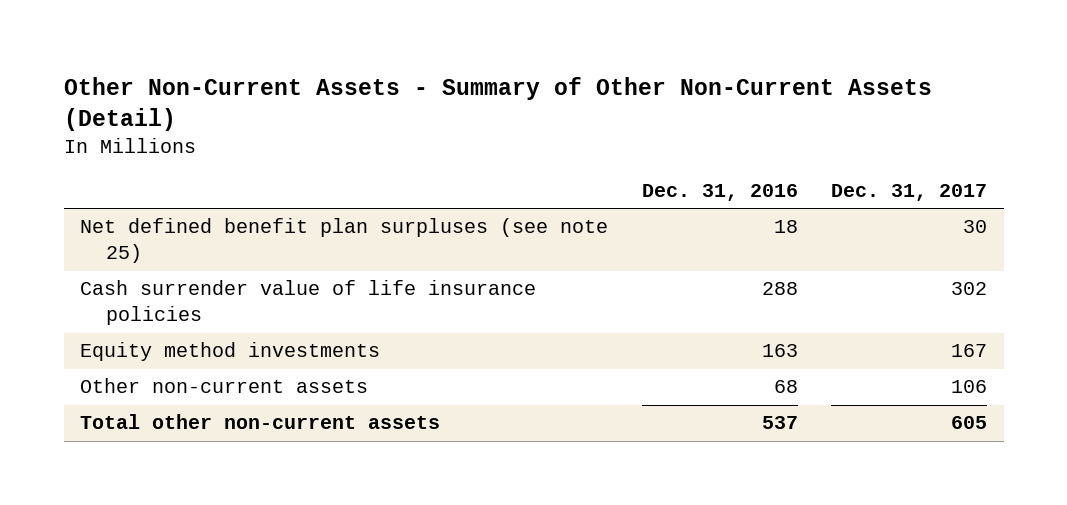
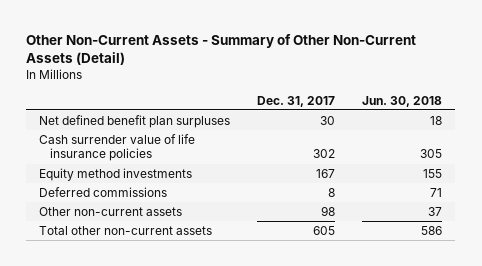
[641,184,798,202] Dec. 31, 2016 -> none
none -> [362,95,443,107] Jun. 30, 2018
[80,218,609,264] Net defined benefit plan surpluses (see note 25) -> [39,114,231,128] Net defined benefit plan surpluses
none -> [39,186,168,197] Deferred commissions
[950,380,987,394] 106 -> [321,205,336,216] 98

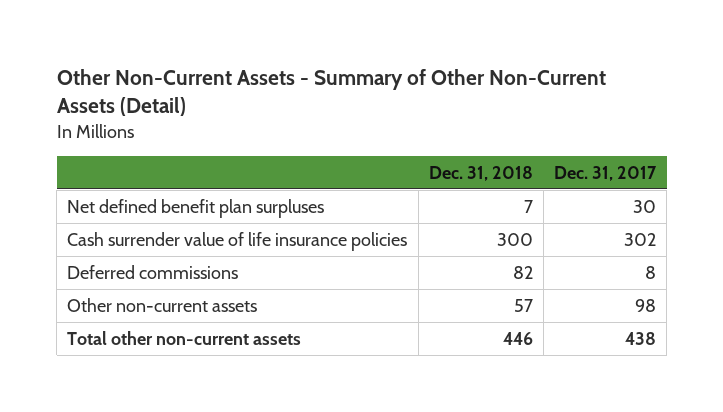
[362,95,443,107] Jun. 30, 2018 -> none
none -> [428,165,533,181] Dec. 31, 2018
[39,167,193,181] Equity method investments -> none
[313,225,336,235] 605 -> [625,331,657,345] 438

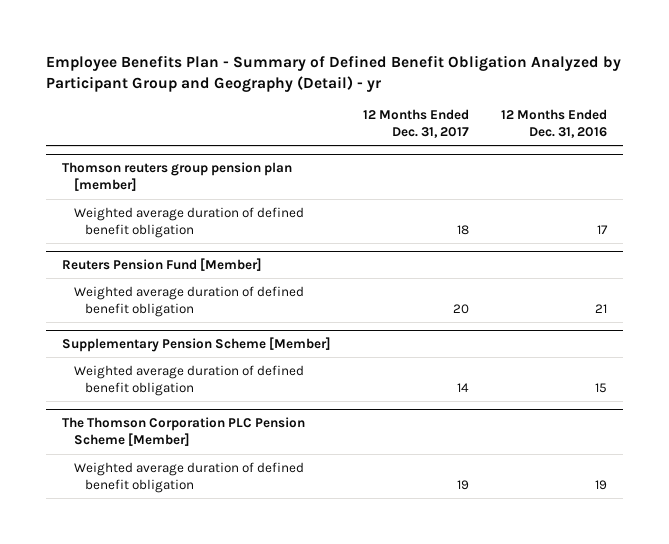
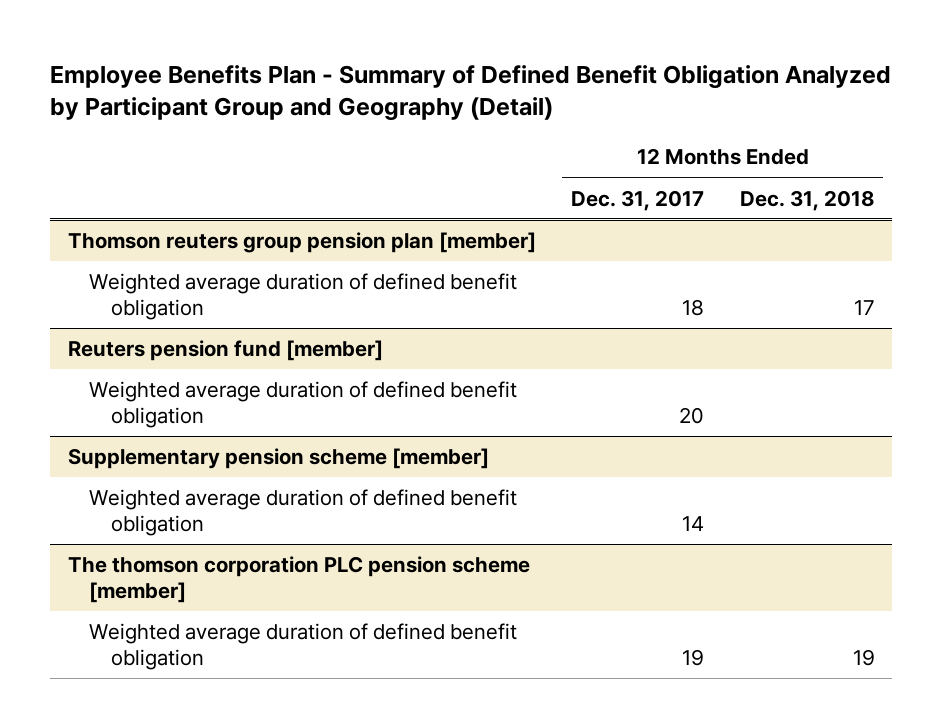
[46,55,622,92] Employee Benefits Plan - Summary of Defined Benefit Obligation Analyzed by Participant Group and Geography (Detail) - yr -> [49,64,891,122] Employee Benefits Plan - Summary of Defined Benefit Obligation Analyzed by Participant Group and Geography (Detail)
[500,108,607,138] 12 Months Ended Dec. 31, 2016 -> none
none -> [739,189,875,211] Dec. 31, 2018
[62,258,263,272] Reuters Pension Fund [Member] -> [67,340,383,362] Reuters pension fund [member]
[62,337,332,353] Supplementary Pension Scheme [Member] -> [67,448,489,470] Supplementary pension scheme [member]
[62,417,306,447] The Thomson Corporation PLC Pension Scheme [Member] -> [67,556,530,603] The thomson corporation PLC pension scheme [member]

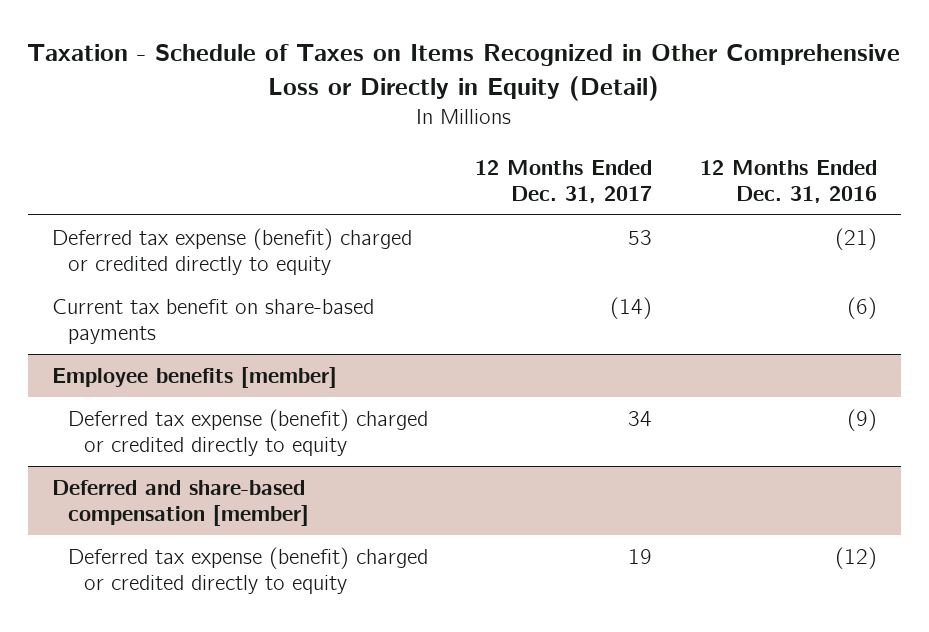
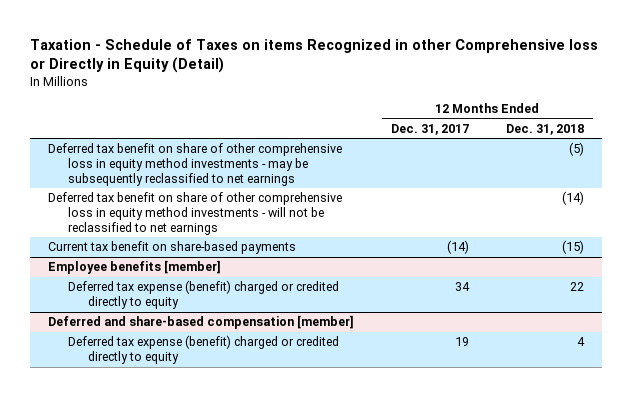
[27,44,901,101] Taxation - Schedule of Taxes on Items Recognized in Other Comprehensive Loss or Directly in Equity (Detail) -> [30,38,599,74] Taxation - Schedule of Taxes on items Recognized in other Comprehensive loss or Directly in Equity (Detail)
[700,159,878,203] 12 Months Ended Dec. 31, 2016 -> none
none -> [505,124,584,136] Dec. 31, 2018
[51,227,412,275] Deferred tax expense (benefit) charged or credited directly to equity -> none
none -> [48,143,343,186] Deferred tax benefit on share of other comprehensive loss in equity method investments - may be subsequently reclassified to net earnings
none -> [48,192,343,235] Deferred tax benefit on share of other comprehensive loss in equity method investments - will not be reclassified to net earnings

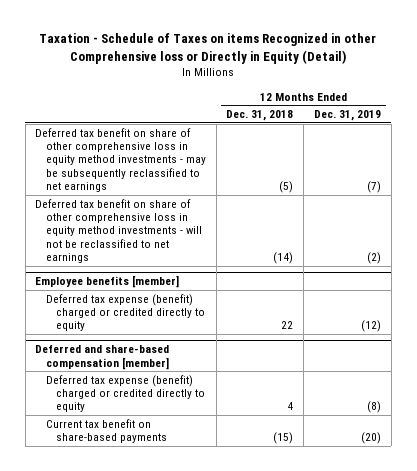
[391,124,470,136] Dec. 31, 2017 -> none
none -> [314,109,382,121] Dec. 31, 2019
[48,241,297,255] Current tax benefit on share-based payments -> none
none -> [45,418,168,444] Current tax benefit on share-based payments

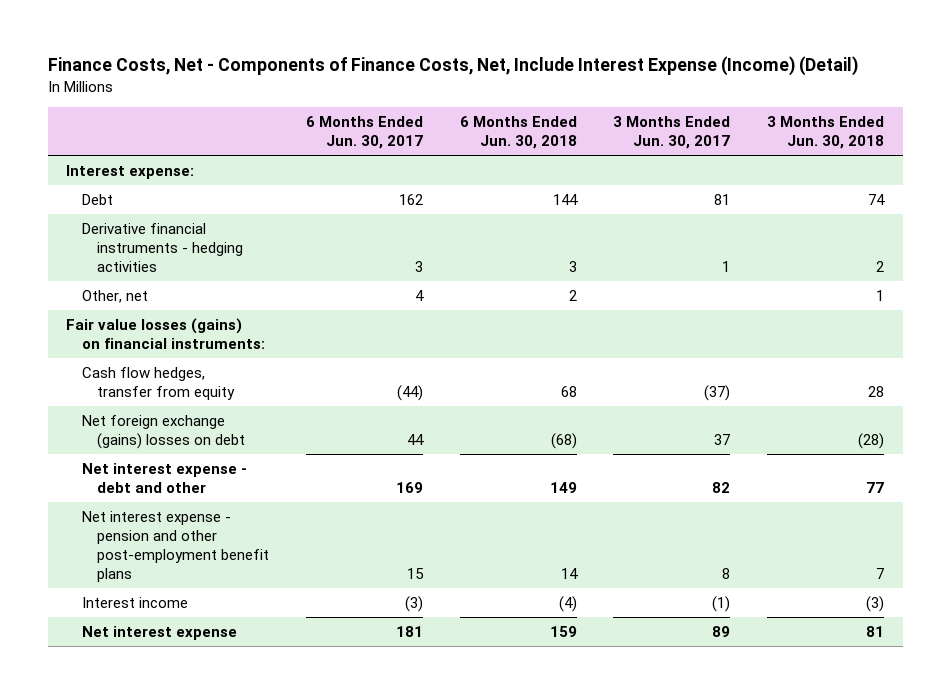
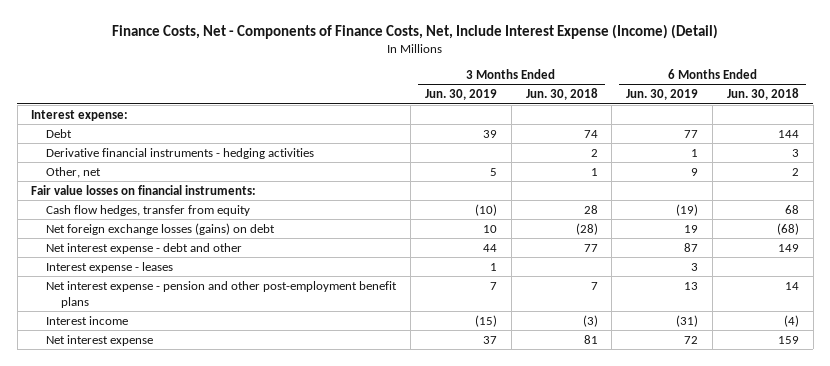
[305,116,423,150] 6 Months Ended Jun. 30, 2017 -> none
[613,116,731,150] 3 Months Ended Jun. 30, 2017 -> none
none -> [424,89,497,101] Jun. 30, 2019
none -> [626,89,699,101] Jun. 30, 2019
[66,318,265,349] Fair value losses (gains) on financial instruments: -> [31,184,257,195] Fair value losses on financial instruments:
[81,415,246,449] Net foreign exchange (gains) losses on debt -> [46,222,276,235] Net foreign exchange losses (gains) on debt
none -> [46,261,174,273] Interest expense - leases

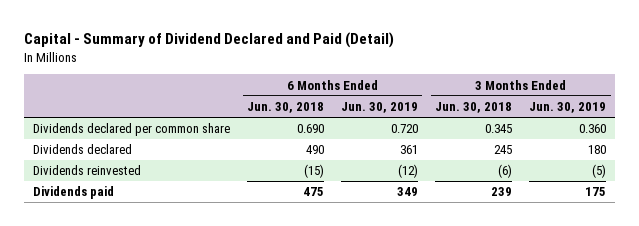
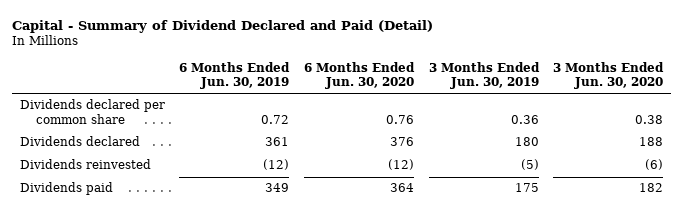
[247,102,325,114] Jun. 30, 2018 -> none
[435,102,513,114] Jun. 30, 2018 -> none
none -> [304,61,416,90] 6 Months Ended Jun. 30, 2020
none -> [553,61,665,90] 3 Months Ended Jun. 30, 2020
[391,124,419,134] 0.720 -> [261,114,290,124] 0.72
[579,124,607,134] 0.360 -> [510,114,539,124] 0.36

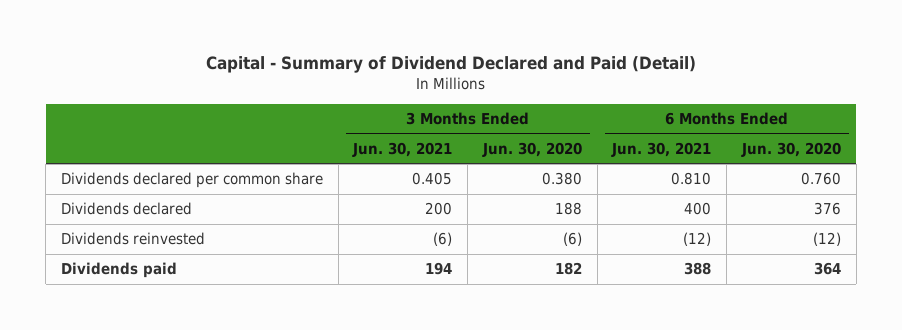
[179,61,291,90] 6 Months Ended Jun. 30, 2019 -> none
[428,61,540,90] 3 Months Ended Jun. 30, 2019 -> none
none -> [352,141,453,157] Jun. 30, 2021
none -> [611,141,712,157] Jun. 30, 2021
[386,114,415,124] 0.76 -> [800,172,841,186] 0.760
[635,114,664,124] 0.38 -> [541,172,582,186] 0.380

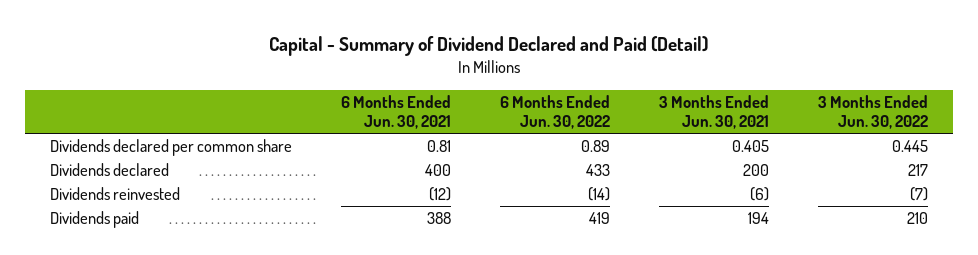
[481,141,582,157] Jun. 30, 2020 -> none
[740,141,841,157] Jun. 30, 2020 -> none
none -> [499,94,610,130] 6 Months Ended Jun. 30, 2022
none -> [818,94,929,130] 3 Months Ended Jun. 30, 2022
[671,172,712,186] 0.810 -> [426,139,451,152] 0.81

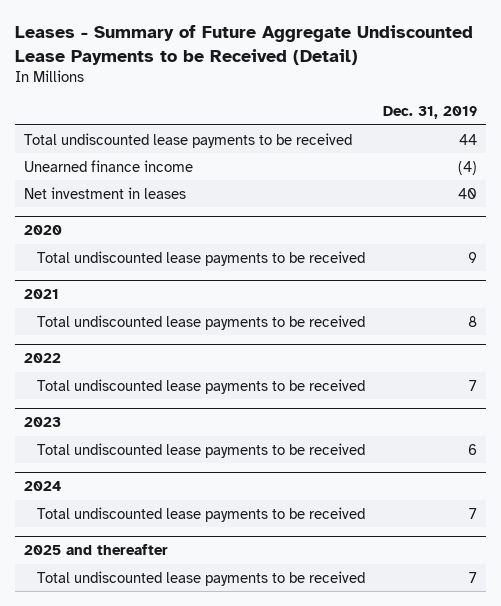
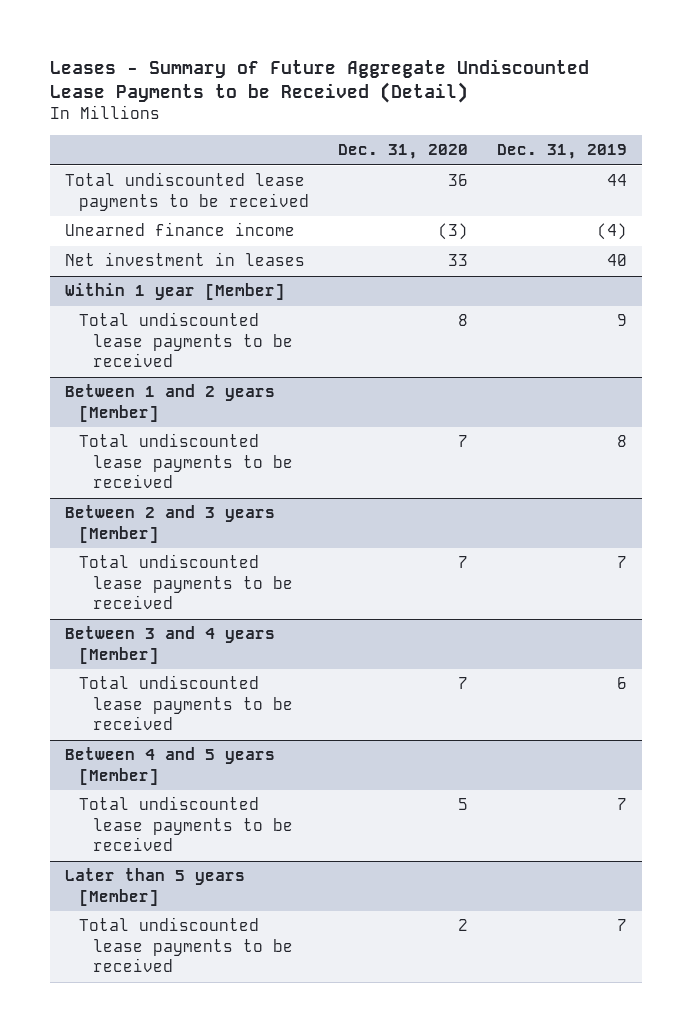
none -> [338,144,469,160] Dec. 31, 2020
[23,225,62,236] 2020 -> [64,283,285,301] Within 1 year [Member]
[23,289,59,300] 2021 -> [64,384,275,422] Between 1 and 2 years [Member]
[23,353,61,364] 2022 -> [64,505,275,543] Between 2 and 3 years [Member]
[23,417,61,428] 2023 -> [64,626,275,664] Between 3 and 4 years [Member]
[23,481,61,492] 2024 -> [64,747,275,785] Between 4 and 5 years [Member]
[23,544,168,556] 2025 and thereafter -> [64,868,245,906] Later than 5 years [Member]

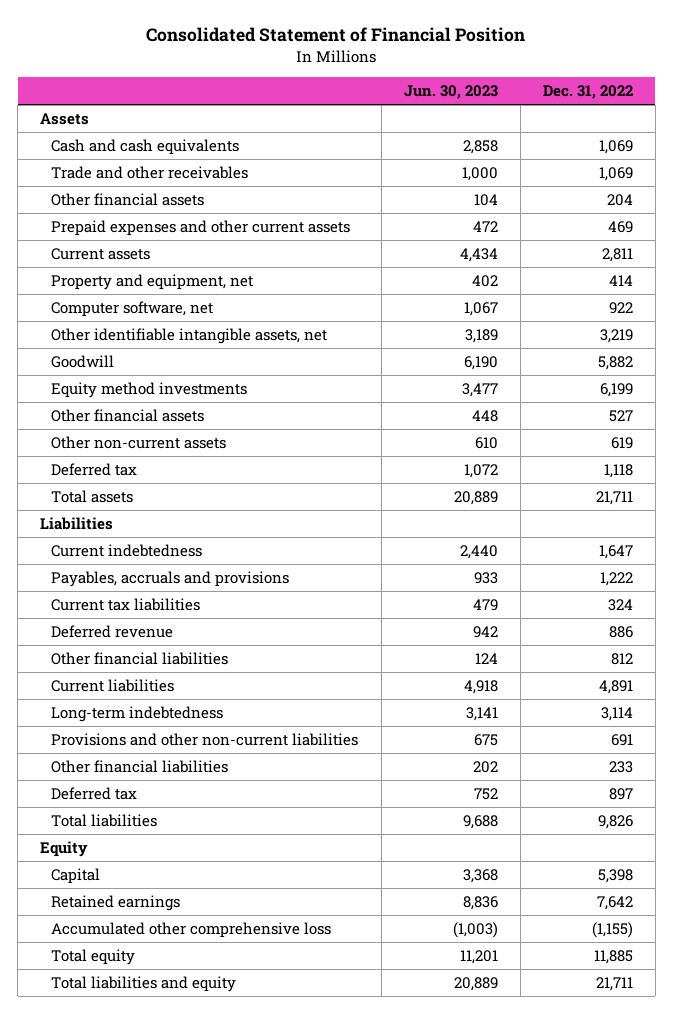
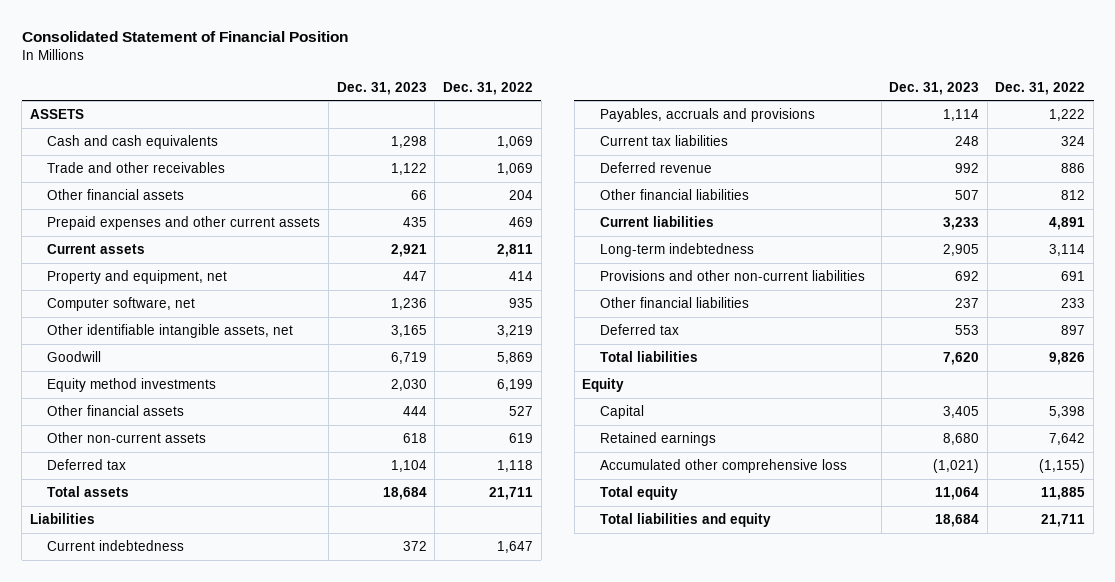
[403,84,498,99] Jun. 30, 2023 -> none
none -> [336,81,427,95] Dec. 31, 2023
[40,113,90,126] Assets -> [29,108,84,119] ASSETS
[608,302,633,315] 922 -> [508,297,533,308] 935
[597,356,633,371] 5,882 -> [496,351,533,364] 5,869

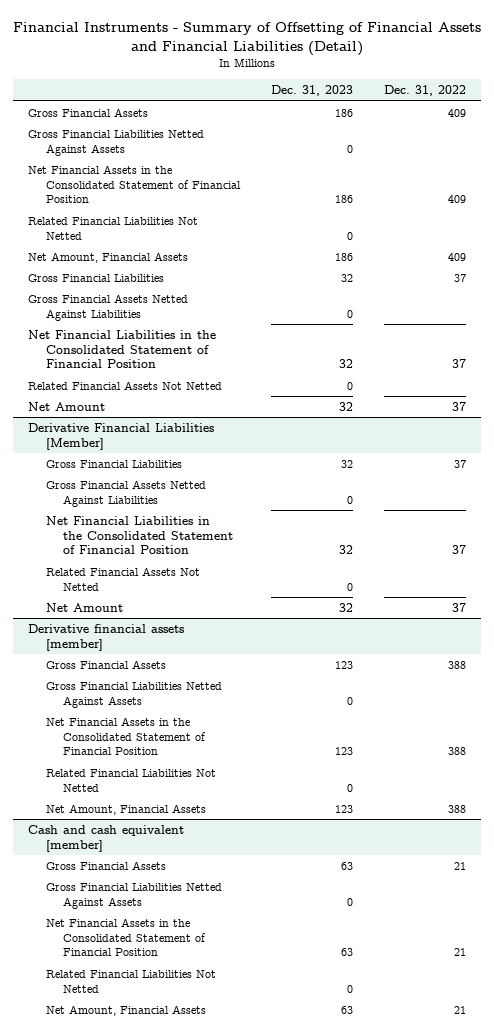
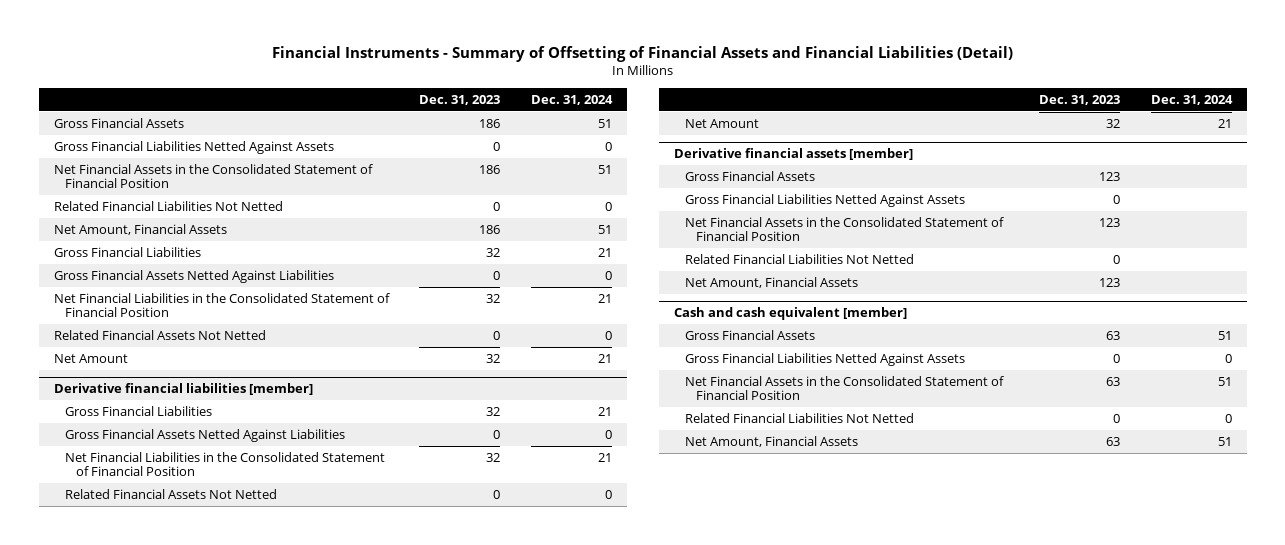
[383,85,466,97] Dec. 31, 2022 -> none
none -> [530,94,613,105] Dec. 31, 2024
[28,422,215,450] Derivative Financial Liabilities [Member] -> [53,383,313,396] Derivative financial liabilities [member]

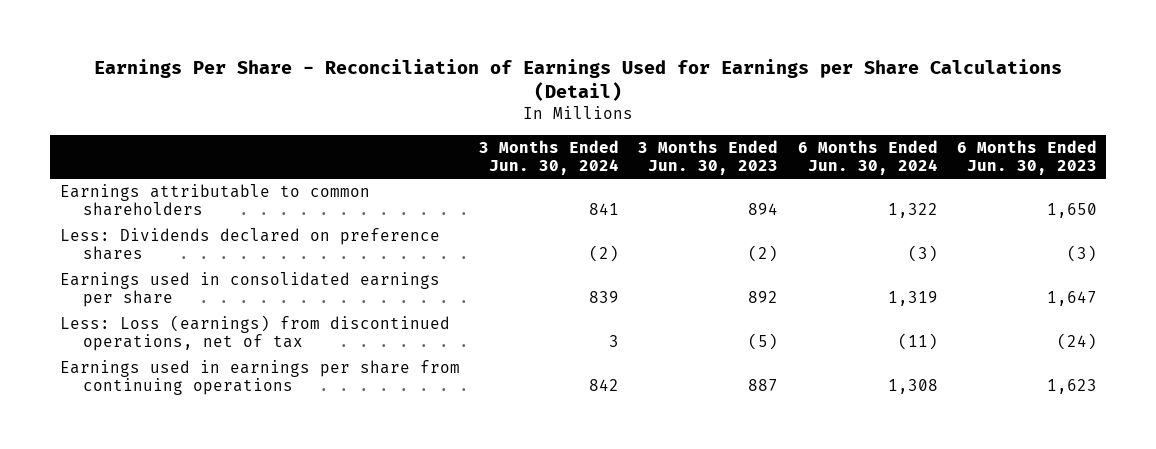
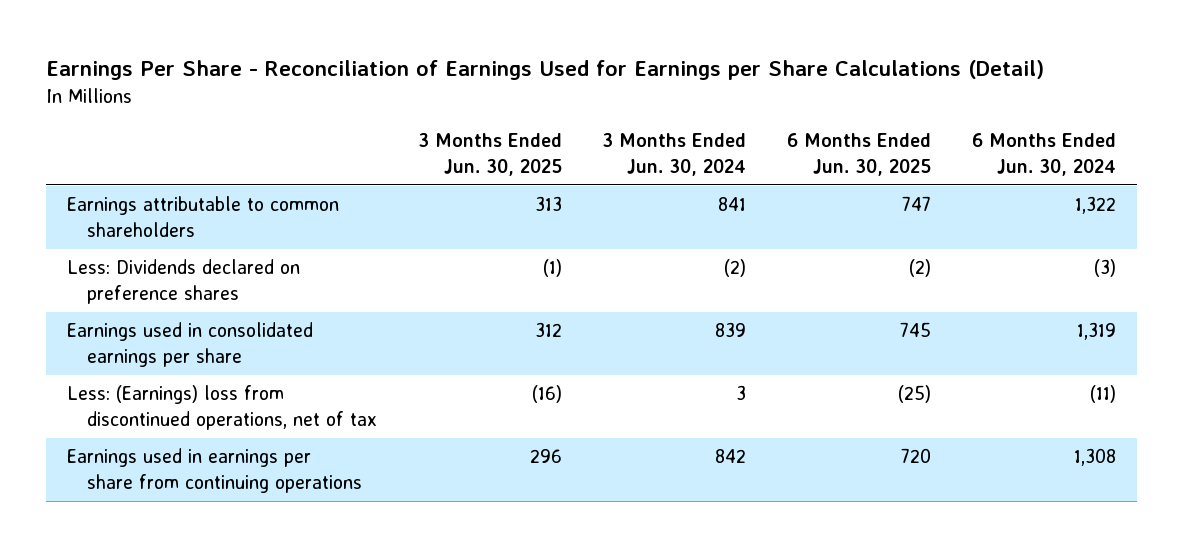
[638,139,779,176] 3 Months Ended Jun. 30, 2023 -> none
[956,139,1097,176] 6 Months Ended Jun. 30, 2023 -> none
none -> [417,133,562,176] 3 Months Ended Jun. 30, 2025
none -> [787,133,932,176] 6 Months Ended Jun. 30, 2025
[59,315,450,352] Less: Loss (earnings) from discontinued operations, net of tax -> [66,385,377,430] Less: (Earnings) loss from discontinued operations, net of tax

